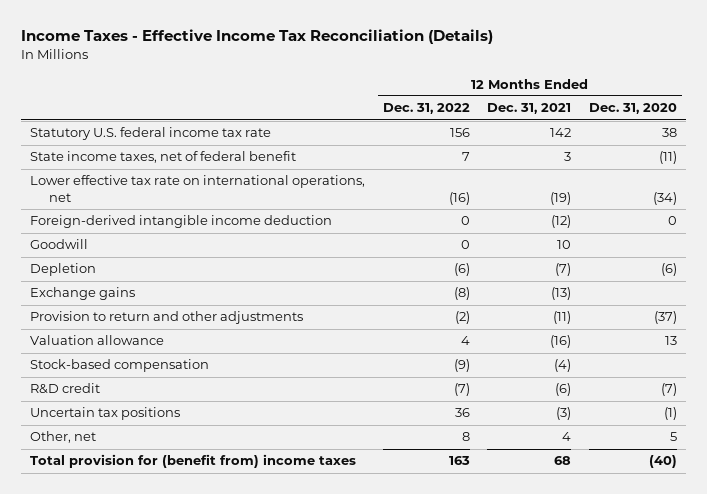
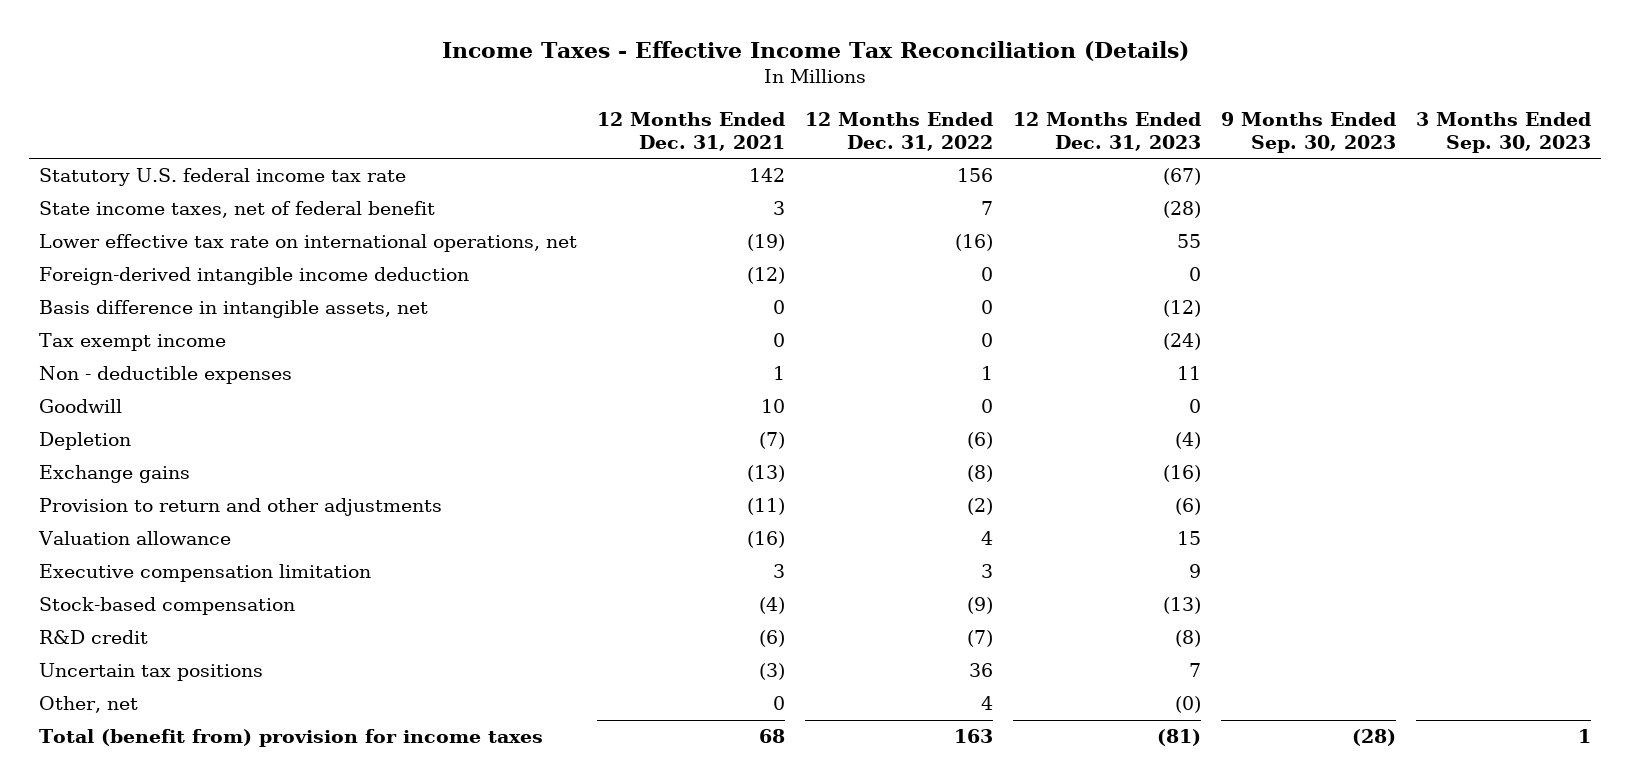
[589,103,678,115] Dec. 31, 2020 -> none
none -> [1012,111,1201,151] 12 Months Ended Dec. 31, 2023
none -> [1221,111,1397,153] 9 Months Ended Sep. 30, 2023
none -> [1416,111,1592,153] 3 Months Ended Sep. 30, 2023
none -> [38,300,428,319] Basis difference in intangible assets, net
none -> [38,333,226,352] Tax exempt income
none -> [38,366,292,385] Non - deductible expenses
none -> [38,564,371,583] Executive compensation limitation
[461,432,470,442] 8 -> [980,696,993,711] 4
[562,432,572,442] 4 -> [772,696,785,711] 0
[29,454,356,469] Total provision for (benefit from) income taxes -> [38,729,543,748] Total (benefit from) provision for income taxes

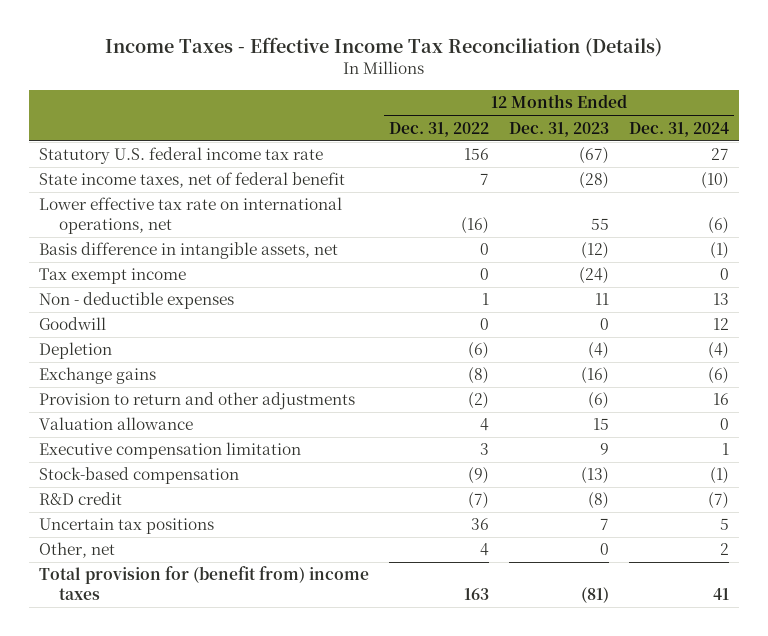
[596,111,785,151] 12 Months Ended Dec. 31, 2021 -> none
[1221,111,1397,153] 9 Months Ended Sep. 30, 2023 -> none
[1416,111,1592,153] 3 Months Ended Sep. 30, 2023 -> none
none -> [628,121,729,137] Dec. 31, 2024
[38,267,469,286] Foreign-derived intangible income deduction -> none
[1174,696,1201,714] (0) -> [599,543,609,556] 0
[38,729,543,748] Total (benefit from) provision for income taxes -> [38,566,369,601] Total provision for (benefit from) income taxes

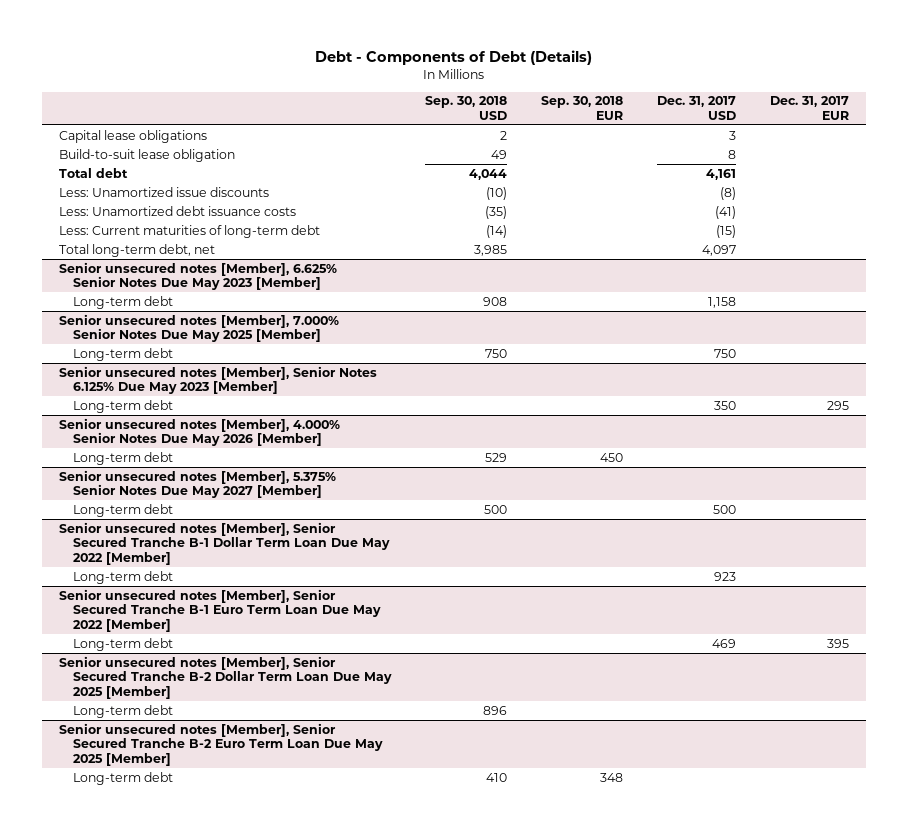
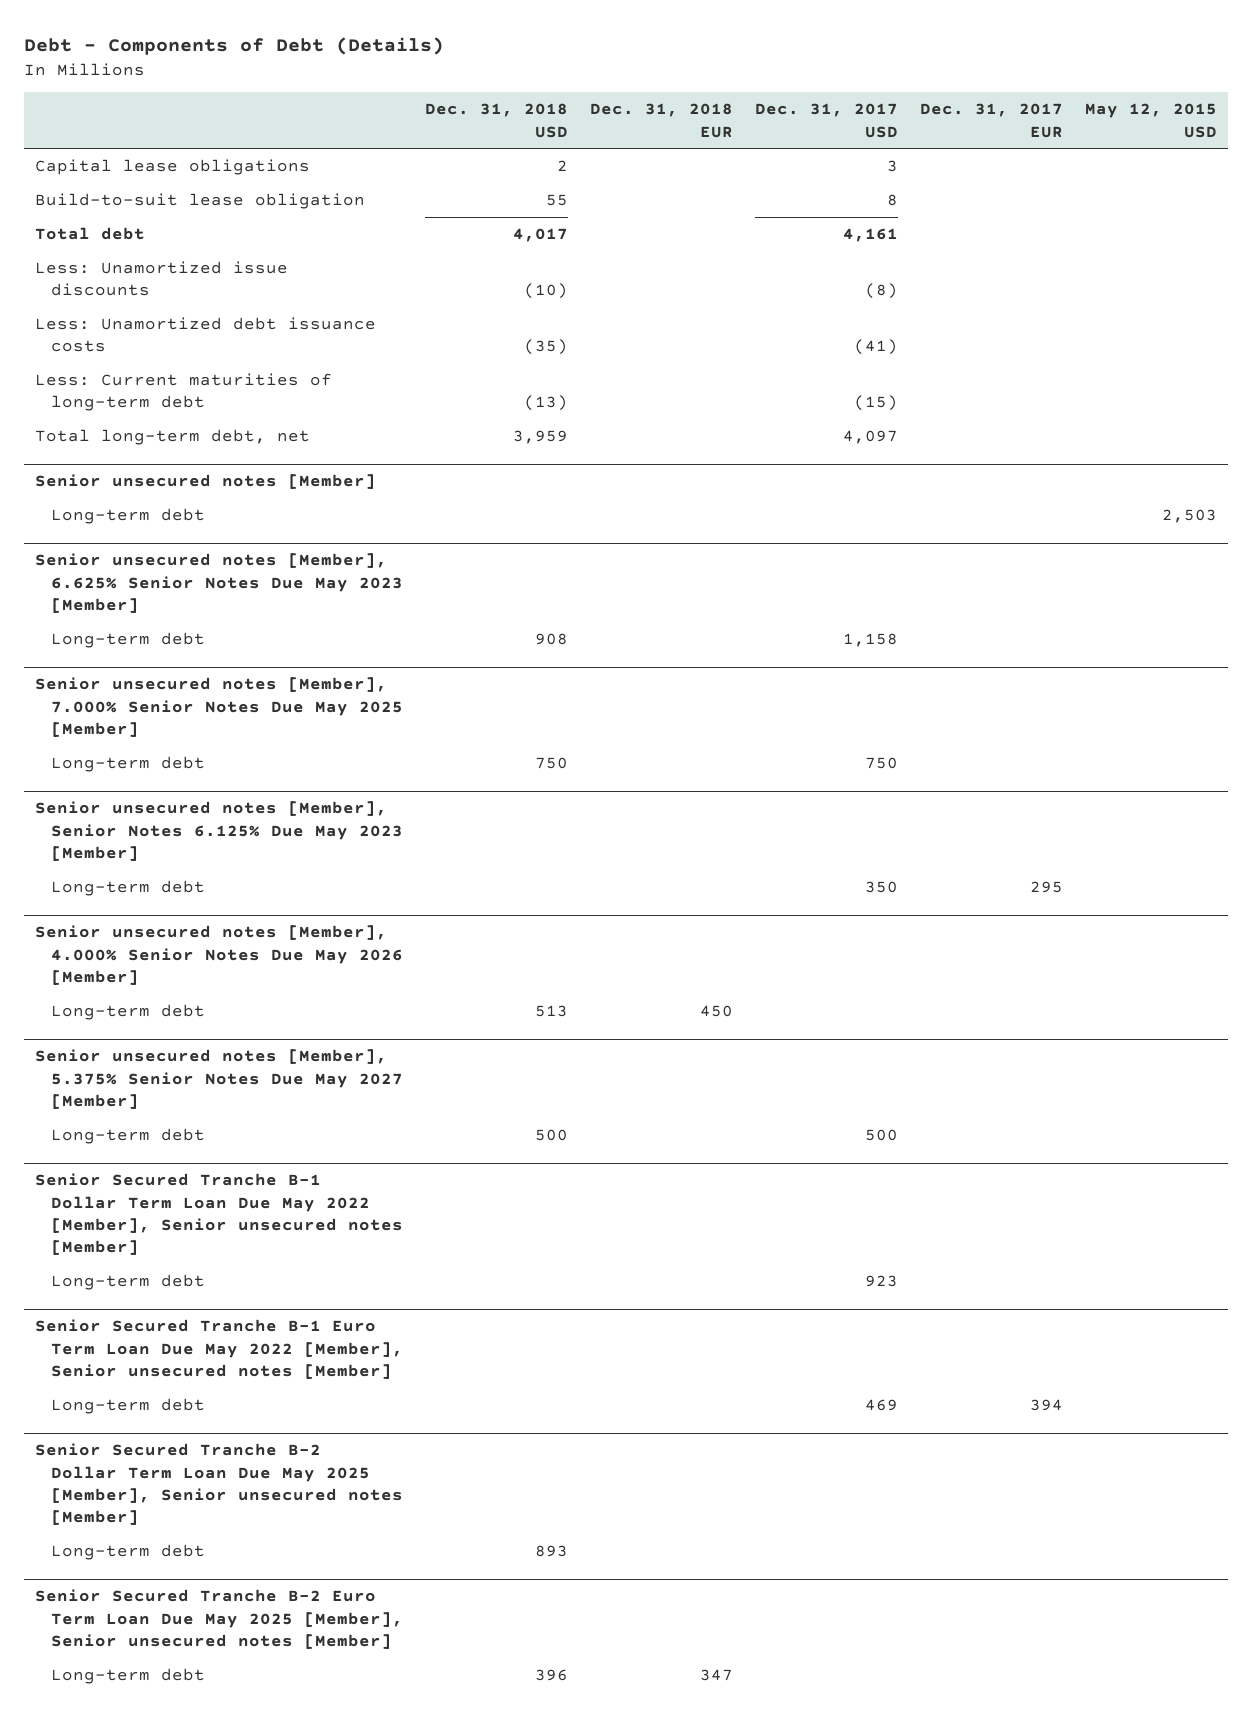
[425,96,508,120] Sep. 30, 2018 USD -> none
[541,96,624,120] Sep. 30, 2018 EUR -> none
none -> [424,103,568,138] Dec. 31, 2018 USD
none -> [589,103,733,138] Dec. 31, 2018 EUR
none -> [1084,103,1217,138] May 12, 2015 USD
none -> [35,474,377,490] Senior unsecured notes [Member]
none -> [50,508,205,525] Long-term debt
[59,521,391,565] Senior unsecured notes [Member], Senior Secured Tranche B-1 Dollar Term Loan Due May 2022 [Member] -> [35,1173,403,1256] Senior Secured Tranche B-1 Dollar Term Loan Due May 2022 [Member], Senior unsecured notes [Member]
[59,588,382,632] Senior unsecured notes [Member], Senior Secured Tranche B-1 Euro Term Loan Due May 2022 [Member] -> [35,1319,403,1379] Senior Secured Tranche B-1 Euro Term Loan Due May 2022 [Member], Senior unsecured notes [Member]
[827,638,850,648] 395 -> [1029,1399,1063,1412] 394
[59,655,393,699] Senior unsecured notes [Member], Senior Secured Tranche B-2 Dollar Term Loan Due May 2025 [Member] -> [35,1443,403,1526] Senior Secured Tranche B-2 Dollar Term Loan Due May 2025 [Member], Senior unsecured notes [Member]
[59,722,384,766] Senior unsecured notes [Member], Senior Secured Tranche B-2 Euro Term Loan Due May 2025 [Member] -> [35,1589,403,1649] Senior Secured Tranche B-2 Euro Term Loan Due May 2025 [Member], Senior unsecured notes [Member]

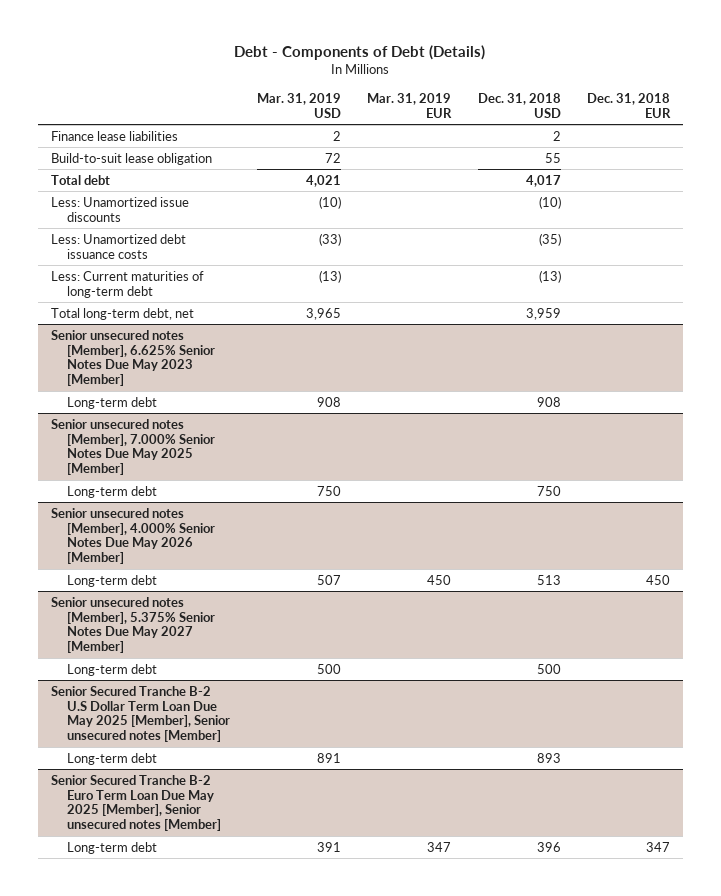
[754,103,898,138] Dec. 31, 2017 USD -> none
[919,103,1063,138] Dec. 31, 2017 EUR -> none
[1084,103,1217,138] May 12, 2015 USD -> none
none -> [256,92,341,118] Mar. 31, 2019 USD
none -> [367,92,453,118] Mar. 31, 2019 EUR
[35,159,311,176] Capital lease obligations -> none
none -> [50,130,178,141] Finance lease liabilities
[35,474,377,490] Senior unsecured notes [Member] -> none
[50,508,205,525] Long-term debt -> none
[35,801,403,861] Senior unsecured notes [Member], Senior Notes 6.125% Due May 2023 [Member] -> none
[50,880,205,897] Long-term debt -> none
[35,1173,403,1256] Senior Secured Tranche B-1 Dollar Term Loan Due May 2022 [Member], Senior unsecured notes [Member] -> none
[50,1274,205,1291] Long-term debt -> none
[35,1319,403,1379] Senior Secured Tranche B-1 Euro Term Loan Due May 2022 [Member], Senior unsecured notes [Member] -> none
[50,1398,205,1415] Long-term debt -> none
[35,1443,403,1526] Senior Secured Tranche B-2 Dollar Term Loan Due May 2025 [Member], Senior unsecured notes [Member] -> [50,685,231,743] Senior Secured Tranche B-2 U.S Dollar Term Loan Due May 2025 [Member], Senior unsecured notes [Member]

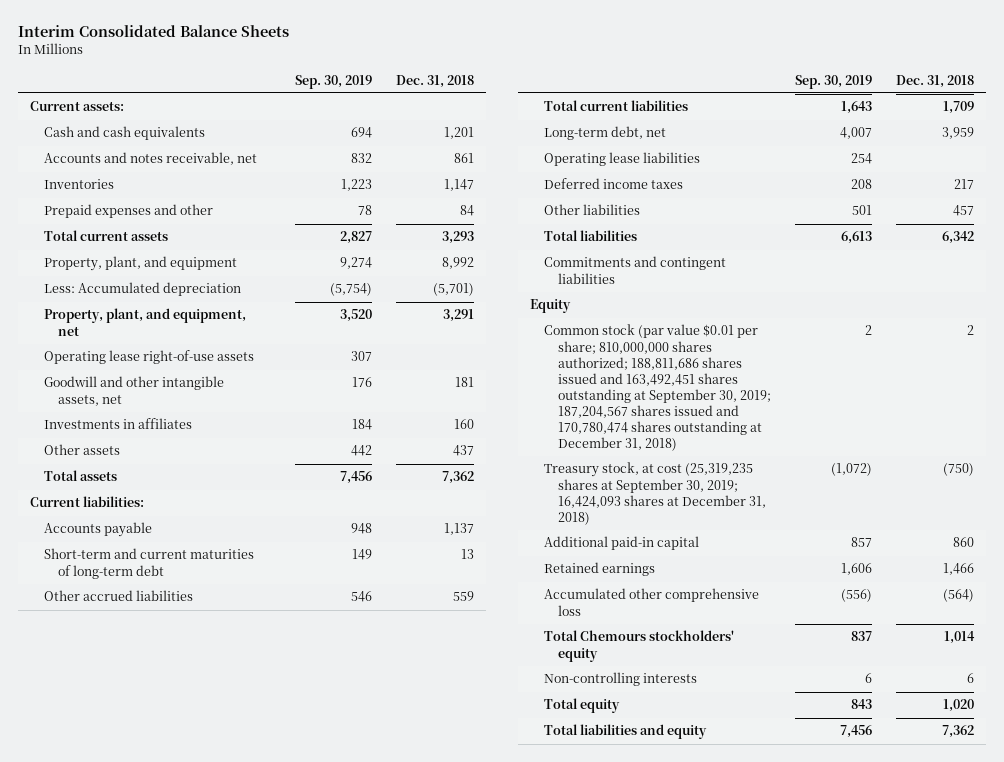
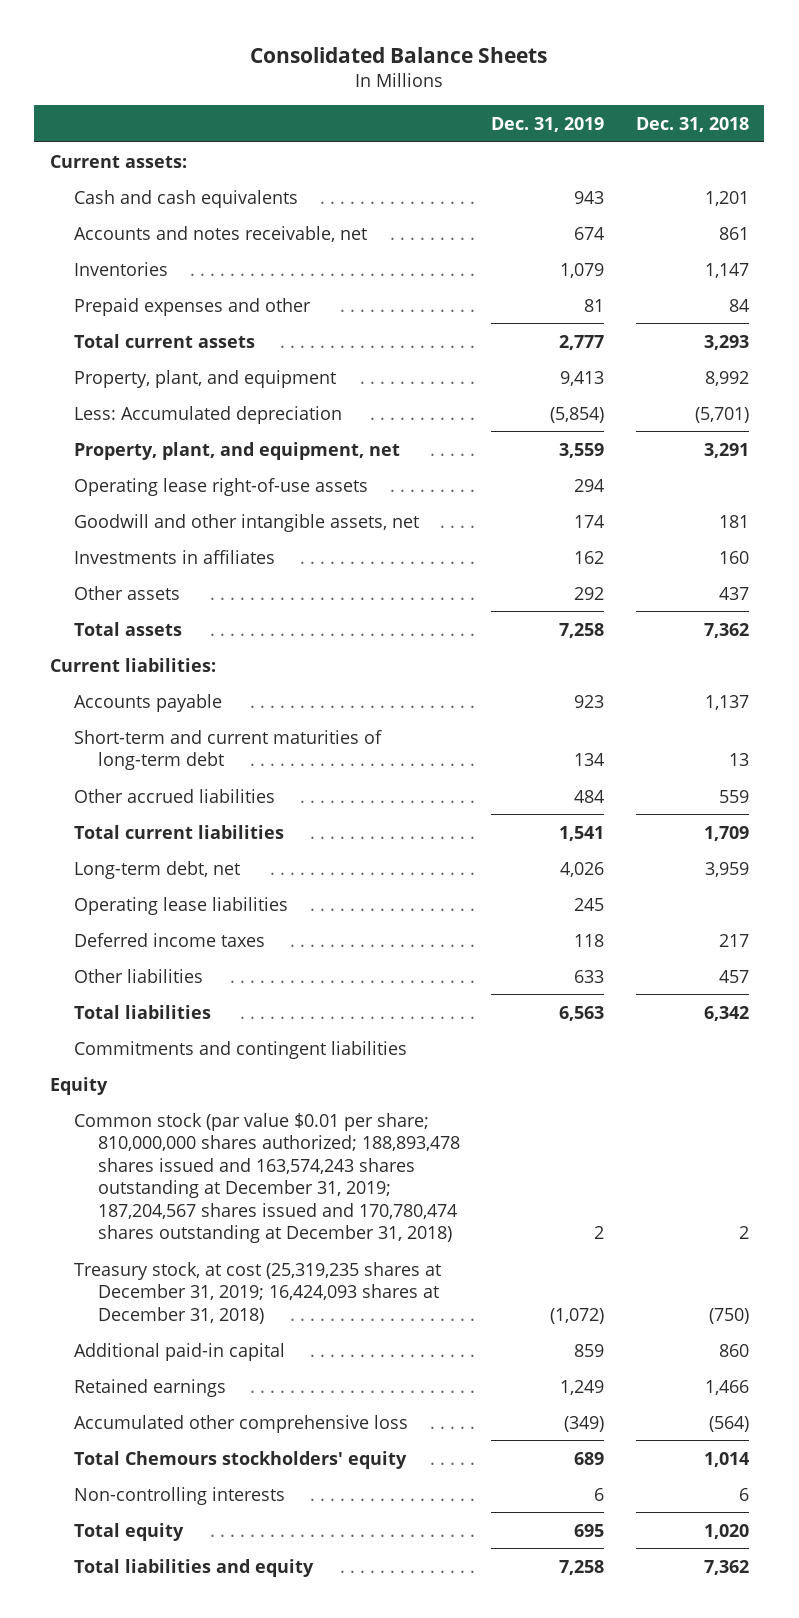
[17,25,289,38] Interim Consolidated Balance Sheets -> [250,46,548,63] Consolidated Balance Sheets
[294,74,372,89] Sep. 30, 2019 -> none
none -> [491,116,605,132] Dec. 31, 2019
[543,324,771,452] Common stock (par value $0.01 per share; 810,000,000 shares authorized; 188,811,686 shares issued and 163,492,451 shares outstanding at September 30, 2019; 187,204,567 shares issued and 170,780,474 shares outstanding at December 31, 2018) -> [73,1112,460,1244] Common stock (par value $0.01 per share; 810,000,000 shares authorized; 188,893,478 shares issued and 163,574,243 shares outstanding at December 31, 2019; 187,204,567 shares issued and 170,780,474 shares outstanding at December 31, 2018)
[543,462,766,525] Treasury stock, at cost (25,319,235 shares at September 30, 2019; 16,424,093 shares at December 31, 2018) -> [73,1261,441,1324] Treasury stock, at cost (25,319,235 shares at December 31, 2019; 16,424,093 shares at December 31, 2018)

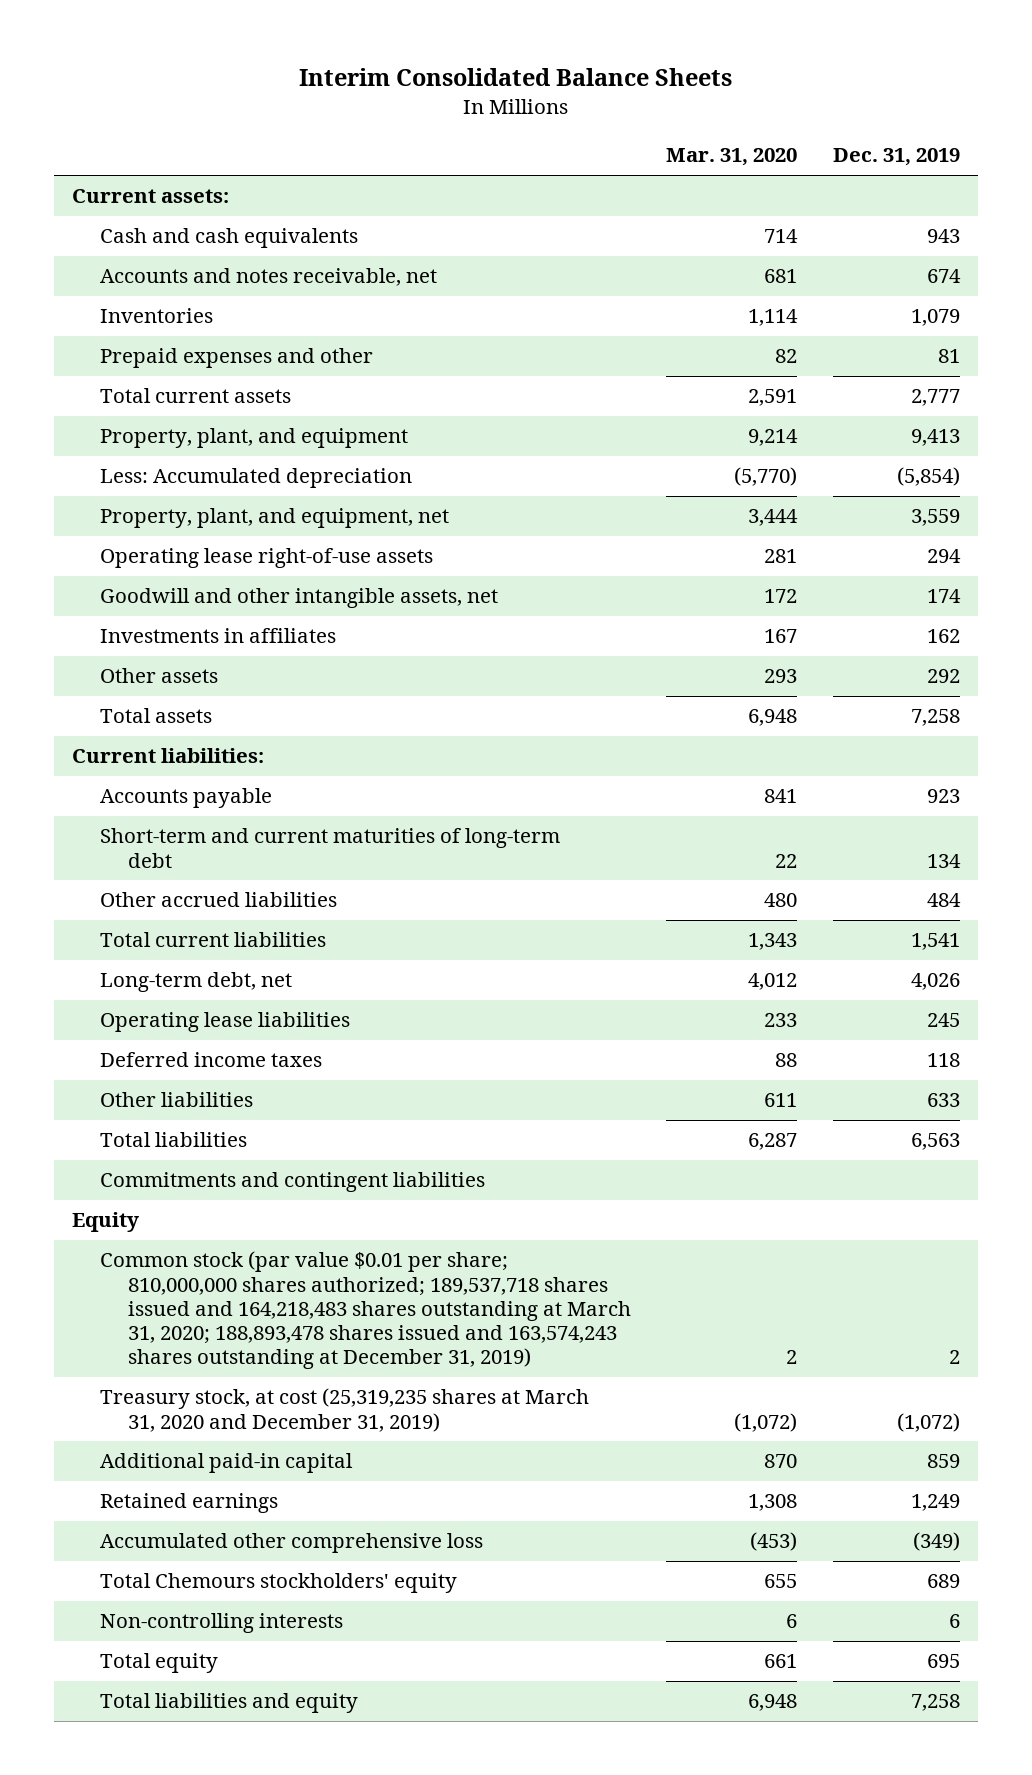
[250,46,548,63] Consolidated Balance Sheets -> [299,68,733,87] Interim Consolidated Balance Sheets
[635,116,749,132] Dec. 31, 2018 -> none
none -> [666,148,798,167] Mar. 31, 2020
[73,1112,460,1244] Common stock (par value $0.01 per share; 810,000,000 shares authorized; 188,893,478 shares issued and 163,574,243 shares outstanding at December 31, 2019; 187,204,567 shares issued and 170,780,474 shares outstanding at December 31, 2018) -> [99,1251,631,1370] Common stock (par value $0.01 per share; 810,000,000 shares authorized; 189,537,718 shares issued and 164,218,483 shares outstanding at March 31, 2020; 188,893,478 shares issued and 163,574,243 shares outstanding at December 31, 2019)
[73,1261,441,1324] Treasury stock, at cost (25,319,235 shares at December 31, 2019; 16,424,093 shares at December 31, 2018) -> [99,1388,589,1432] Treasury stock, at cost (25,319,235 shares at March 31, 2020 and December 31, 2019)

